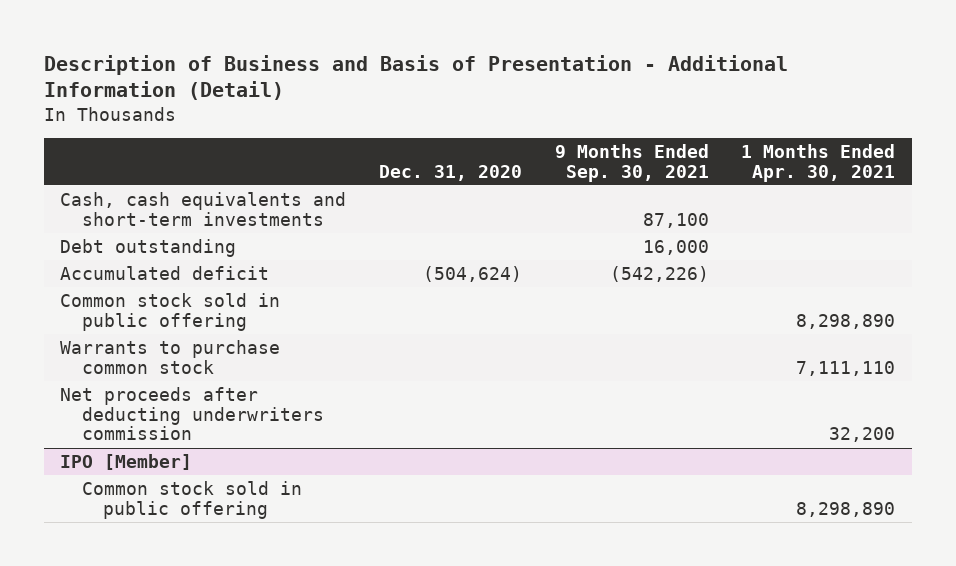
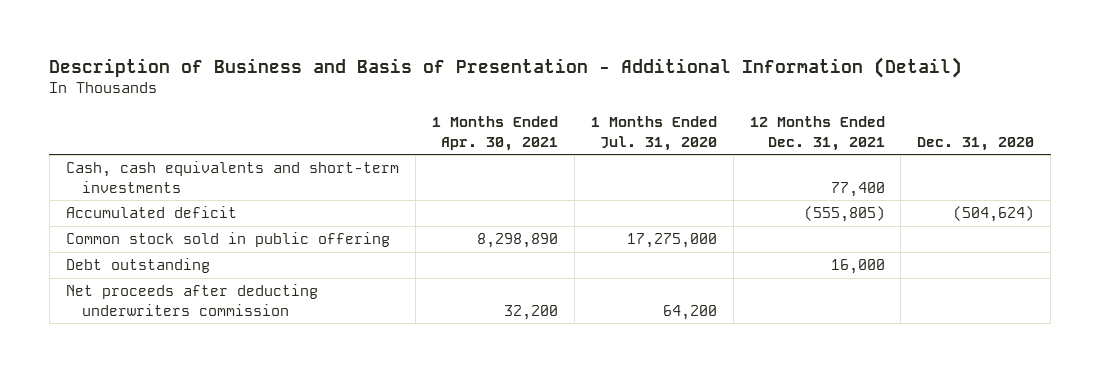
[554,143,709,182] 9 Months Ended Sep. 30, 2021 -> none
none -> [590,115,717,151] 1 Months Ended Jul. 31, 2020
none -> [749,115,885,151] 12 Months Ended Dec. 31, 2021
[60,339,281,374] Warrants to purchase common stock -> none
[60,238,237,257] Debt outstanding -> [65,258,210,274] Debt outstanding
[60,453,193,470] IPO [Member] -> none
[81,480,302,519] Common stock sold in public offering -> none

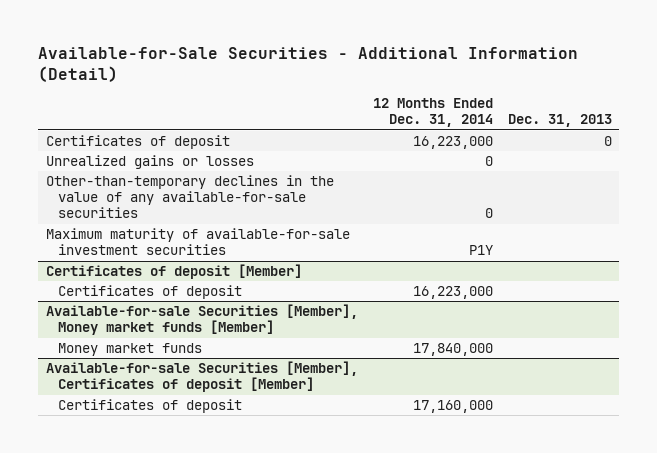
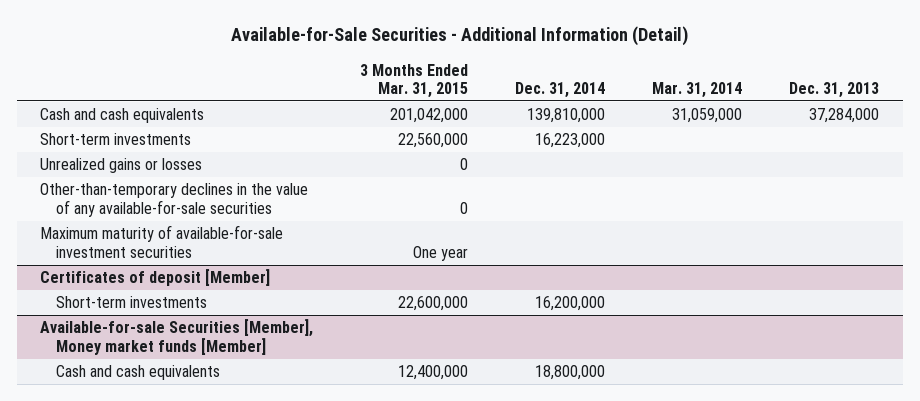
[372,98,493,128] 12 Months Ended Dec. 31, 2014 -> none
none -> [360,63,469,98] 3 Months Ended Mar. 31, 2015
none -> [515,81,606,98] Dec. 31, 2014
none -> [652,81,743,98] Mar. 31, 2014
[45,135,230,150] Certificates of deposit -> none
none -> [40,108,205,124] Cash and cash equivalents
none -> [40,133,192,146] Short-term investments
[57,285,242,300] Certificates of deposit -> none
none -> [55,296,207,309] Short-term investments
[57,343,202,357] Money market funds -> none
[45,361,358,393] Available-for-sale Securities [Member], Certificates of deposit [Member] -> none
[57,399,242,414] Certificates of deposit -> none
none -> [55,365,220,381] Cash and cash equivalents

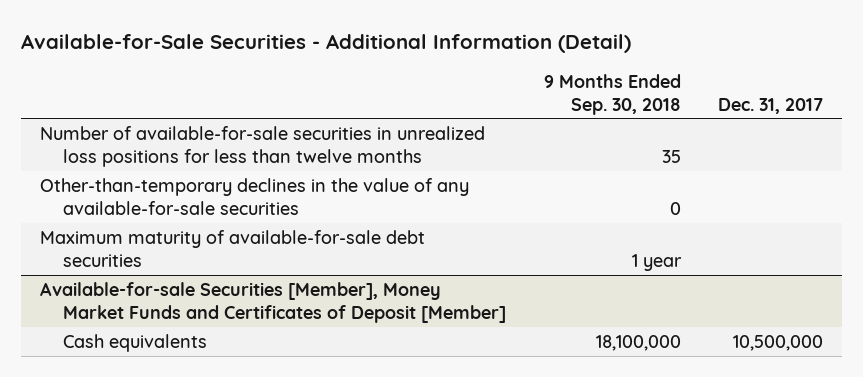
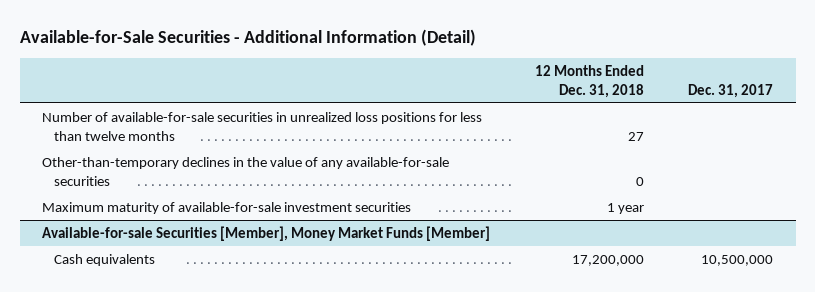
[543,73,681,115] 9 Months Ended Sep. 30, 2018 -> none
none -> [534,64,644,98] 12 Months Ended Dec. 31, 2018
[39,229,425,267] Maximum maturity of available-for-sale debt securities -> [42,201,412,214] Maximum maturity of available-for-sale investment securities
[39,281,507,323] Available-for-sale Securities [Member], Money Market Funds and Certificates of Deposit [Member] -> [42,225,491,241] Available-for-sale Securities [Member], Money Market Funds [Member]

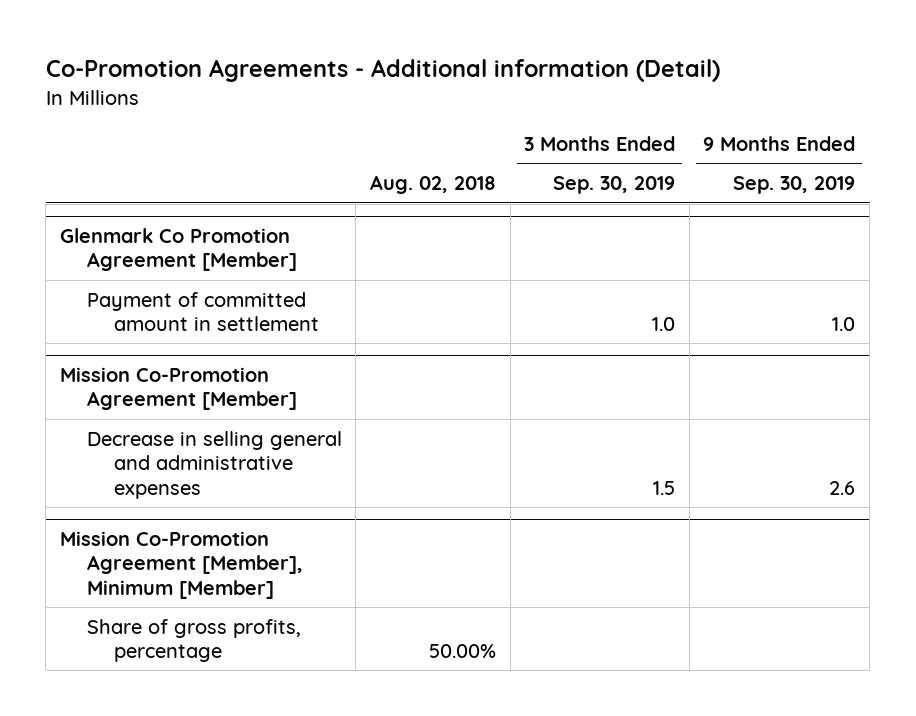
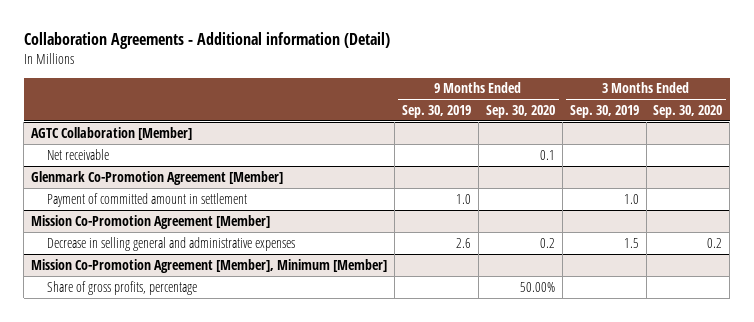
[45,59,720,83] Co-Promotion Agreements - Additional information (Detail) -> [23,32,390,50] Collaboration Agreements - Additional information (Detail)
[370,175,497,195] Aug. 02, 2018 -> none
none -> [485,104,555,118] Sep. 30, 2020
none -> [653,104,723,118] Sep. 30, 2020
none -> [31,126,193,140] AGTC Collaboration [Member]
none -> [46,148,109,160] Net receivable
[60,227,297,272] Glenmark Co Promotion Agreement [Member] -> [31,170,284,185] Glenmark Co-Promotion Agreement [Member]

